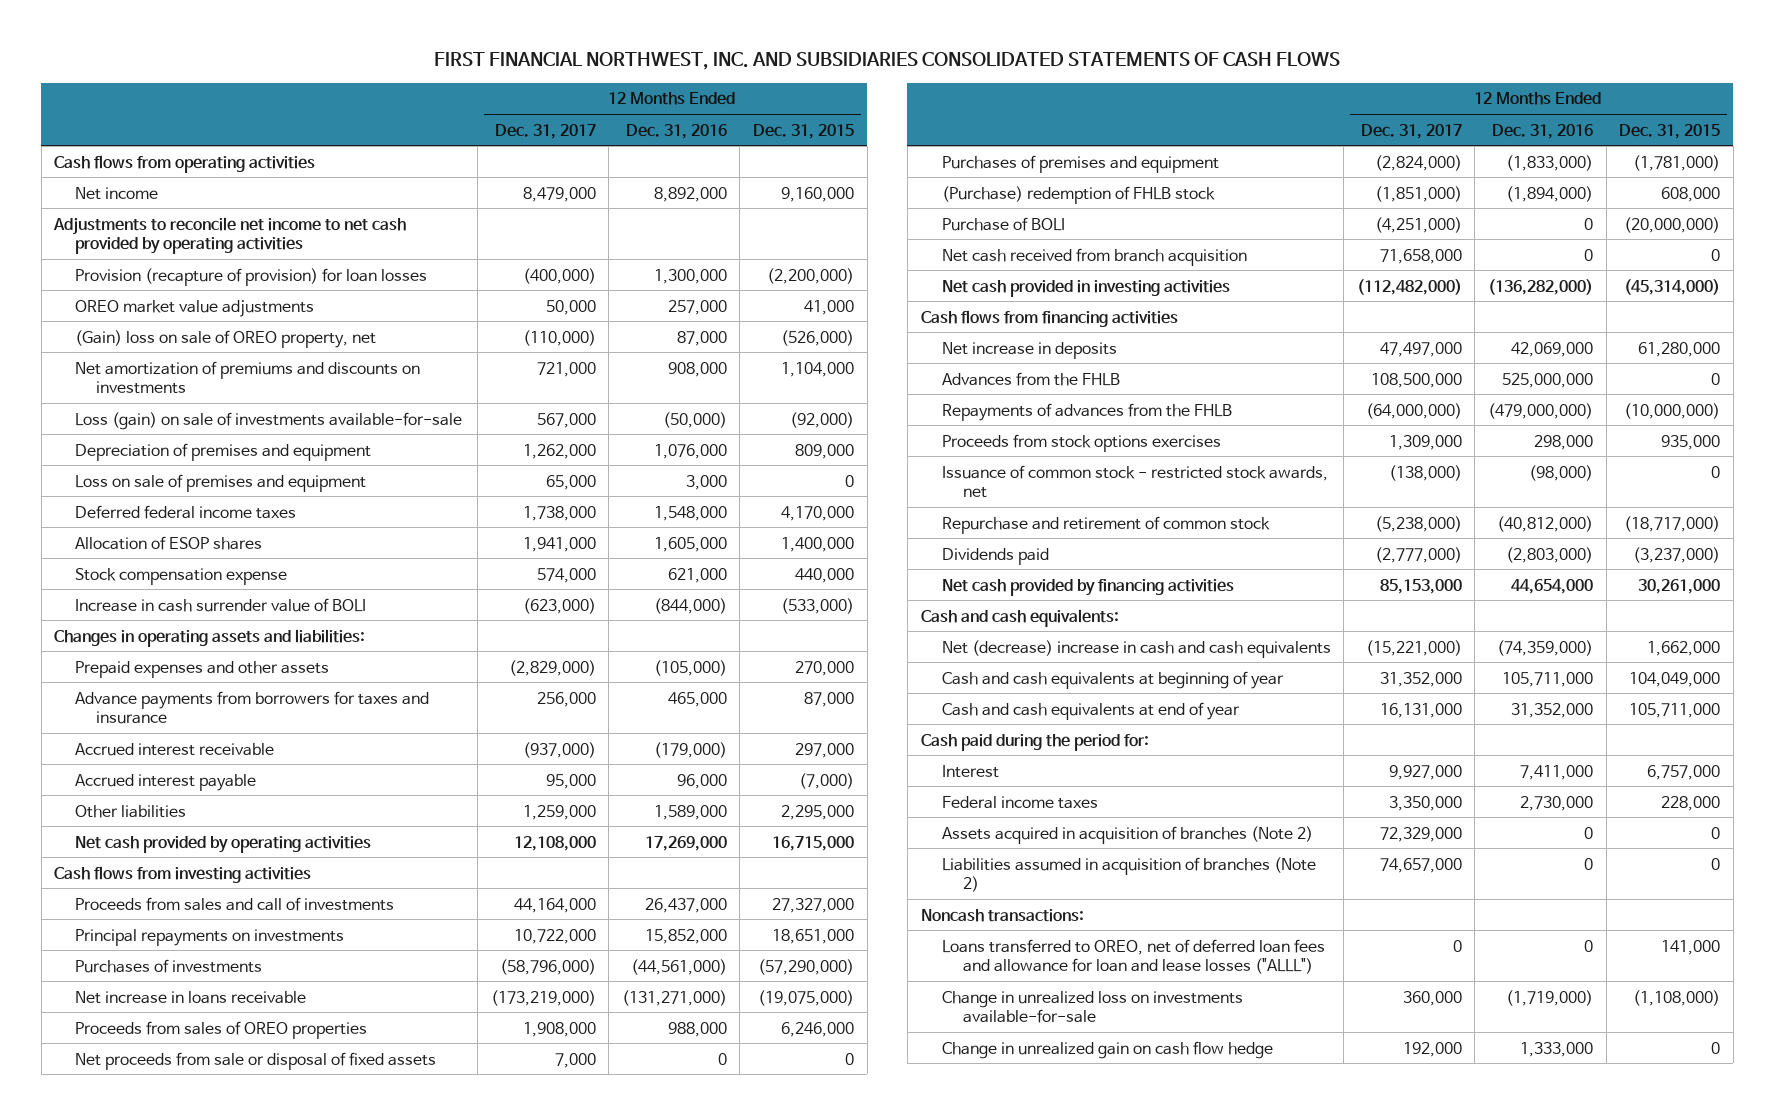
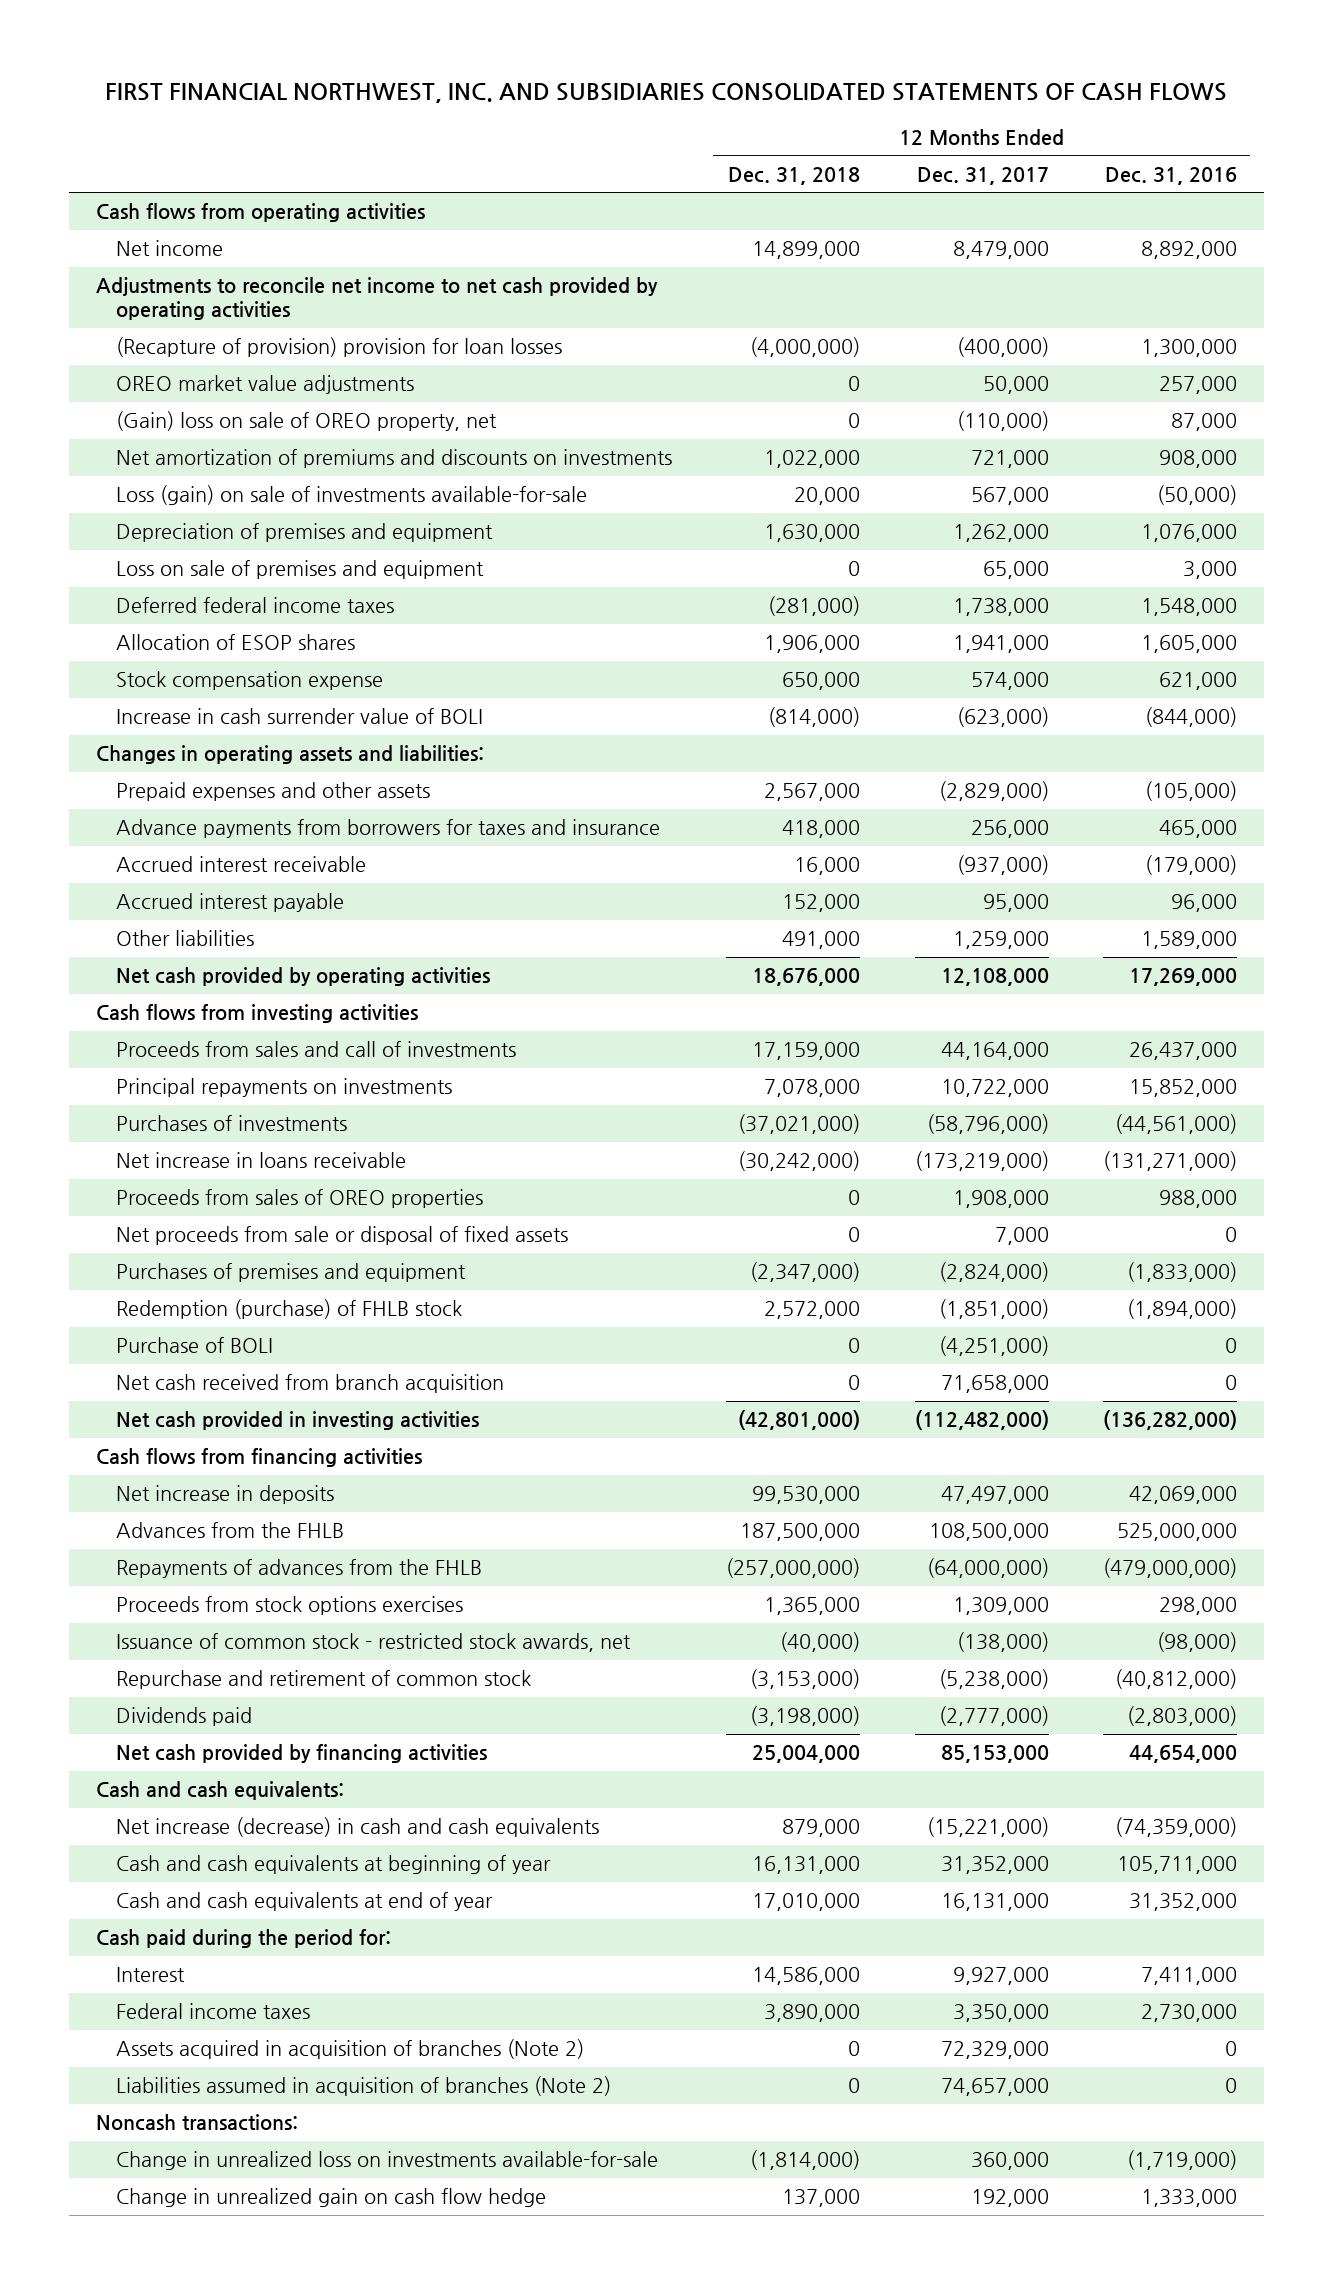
[752,123,854,139] Dec. 31, 2015 -> none
none -> [728,166,861,185] Dec. 31, 2018
[75,267,428,286] Provision (recapture of provision) for loan losses -> [116,337,563,358] (Recapture of provision) provision for loan losses
[941,185,1215,204] (Purchase) redemption of FHLB stock -> [116,1299,463,1320] Redemption (purchase) of FHLB stock
[941,639,1331,658] Net (decrease) increase in cash and cash equivalents -> [116,1817,600,1838] Net increase (decrease) in cash and cash equivalents
[941,938,1325,974] Loans transferred to OREO, net of deferred loan fees and allowance for loan and lease losses ("ALLL") -> none

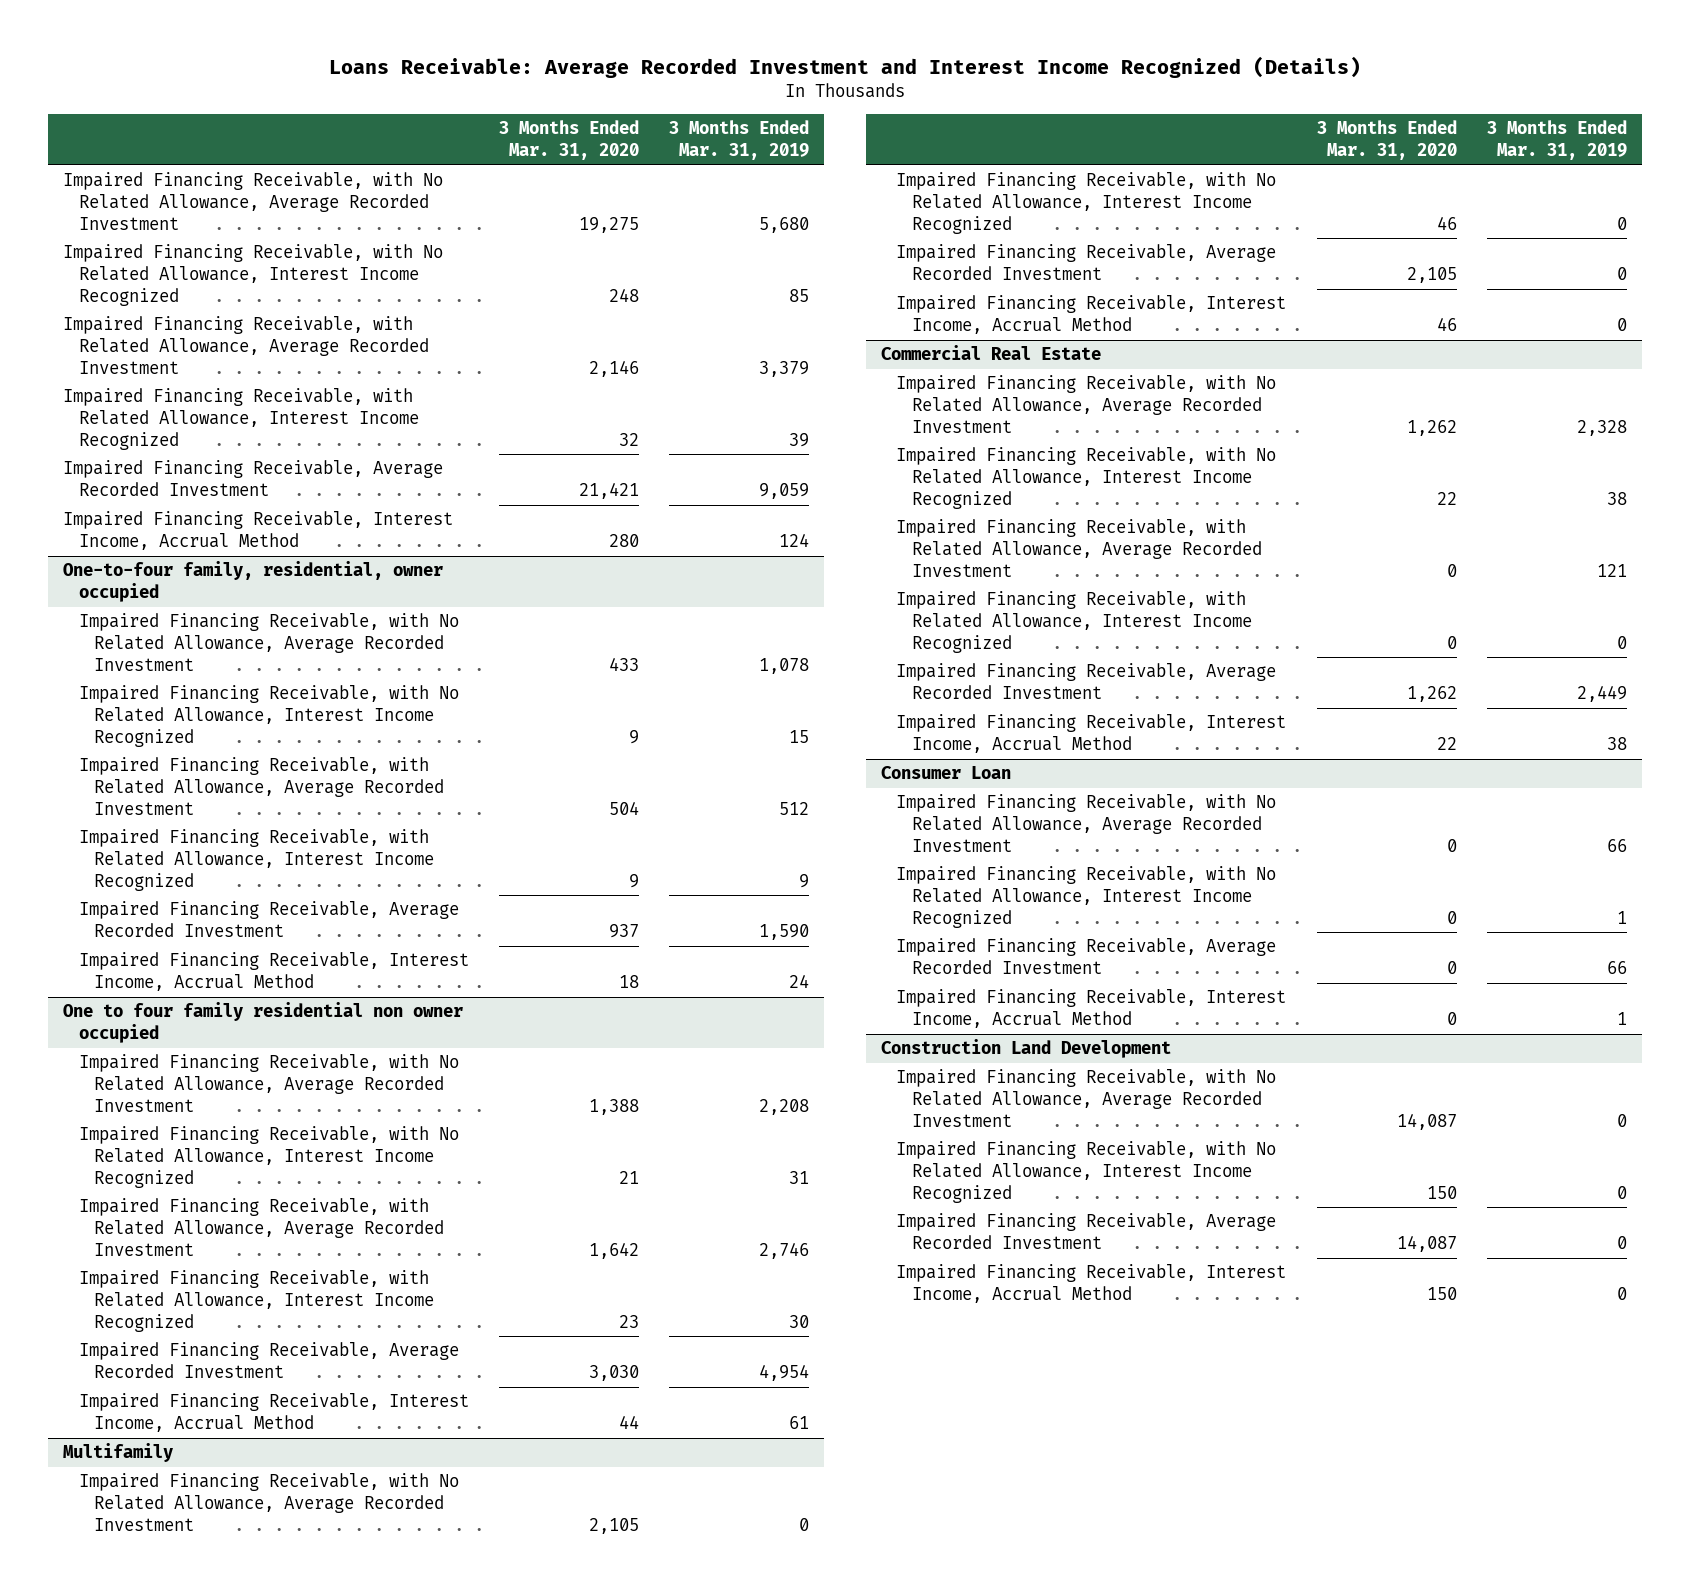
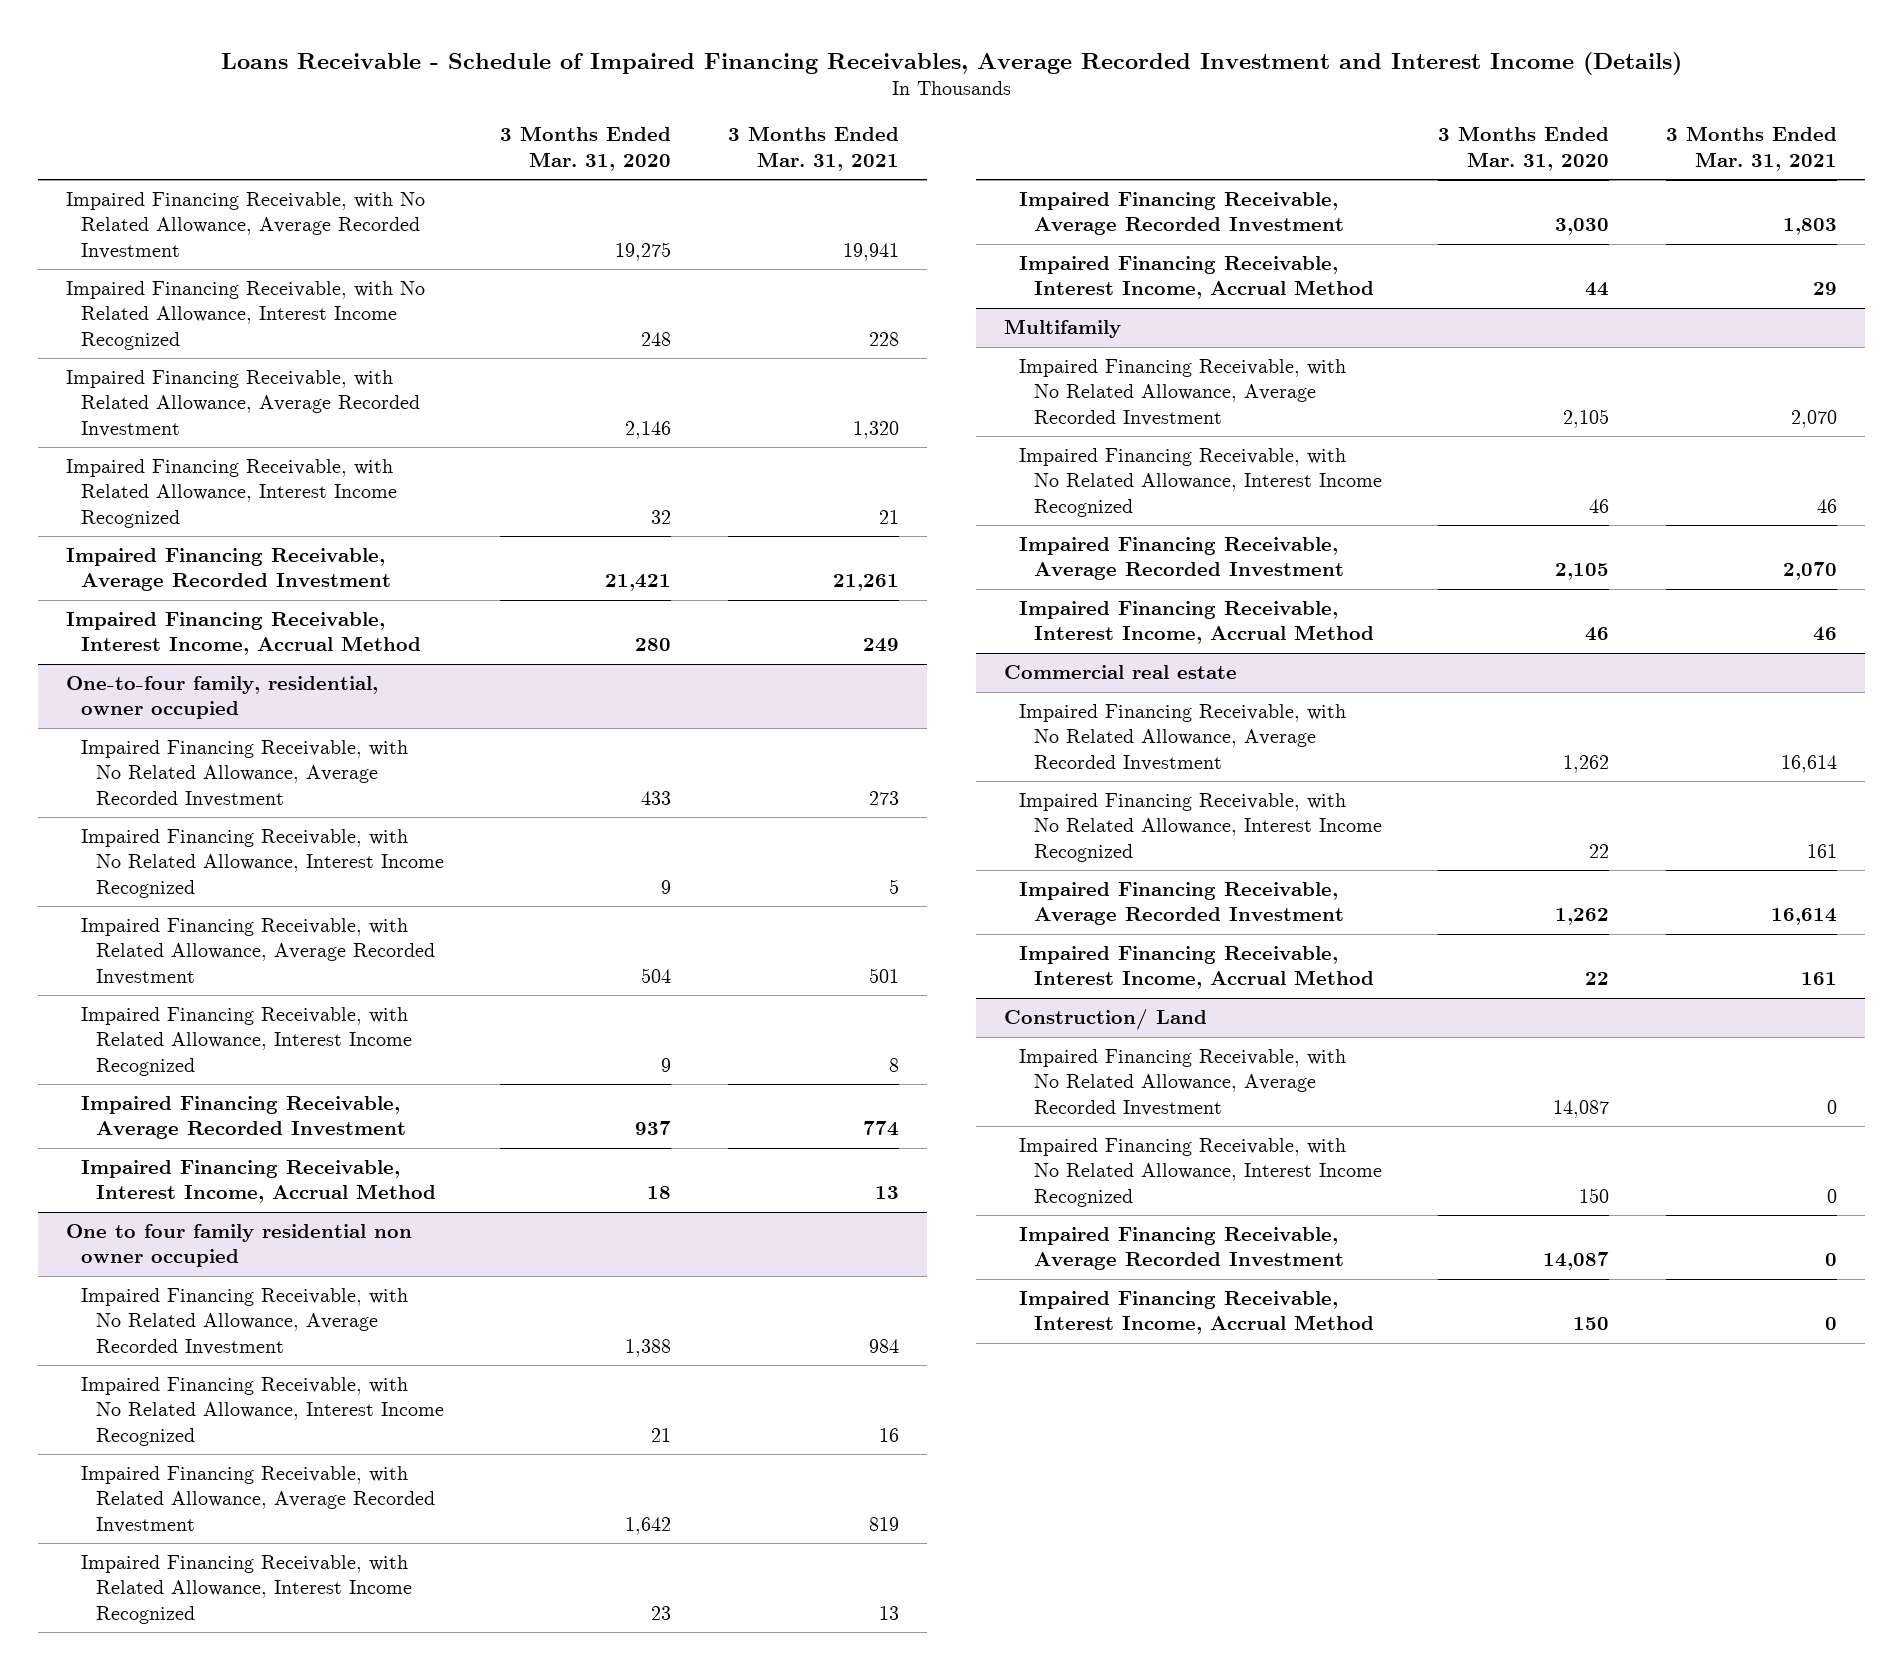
[329,56,1362,79] Loans Receivable: Average Recorded Investment and Interest Income Recognized (Details) -> [220,51,1682,75] Loans Receivable - Schedule of Impaired Financing Receivables, Average Recorded Investment and Interest Income (Details)
[669,120,810,160] 3 Months Ended Mar. 31, 2019 -> none
none -> [727,126,899,171] 3 Months Ended Mar. 31, 2021
[881,345,1102,361] Commercial Real Estate -> [1004,665,1238,680] Commercial real estate
[896,519,1262,577] Impaired Financing Receivable, with Related Allowance, Average Recorded Investment -> none
[896,591,1252,653] Impaired Financing Receivable, with Related Allowance, Interest Income Recognized -> none
[881,766,1012,780] Consumer Loan -> none
[896,794,1277,852] Impaired Financing Receivable, with No Related Allowance, Average Recorded Investment -> none
[896,866,1277,928] Impaired Financing Receivable, with No Related Allowance, Interest Income Recognized -> none
[896,938,1277,974] Impaired Financing Receivable, Average Recorded Investment -> none
[896,989,1287,1028] Impaired Financing Receivable, Interest Income, Accrual Method -> none
[881,1039,1172,1059] Construction Land Development -> [1004,1009,1208,1031] Construction/ Land

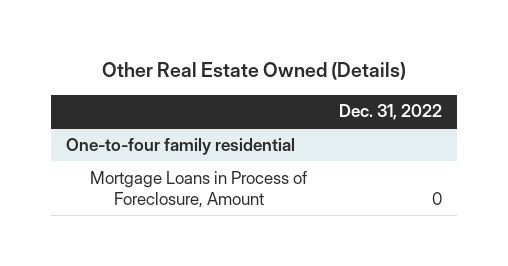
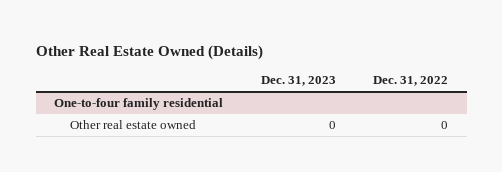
none -> [260,76,336,87] Dec. 31, 2023
[90,170,308,209] Mortgage Loans in Process of Foreclosure, Amount -> [70,120,197,130] Other real estate owned

